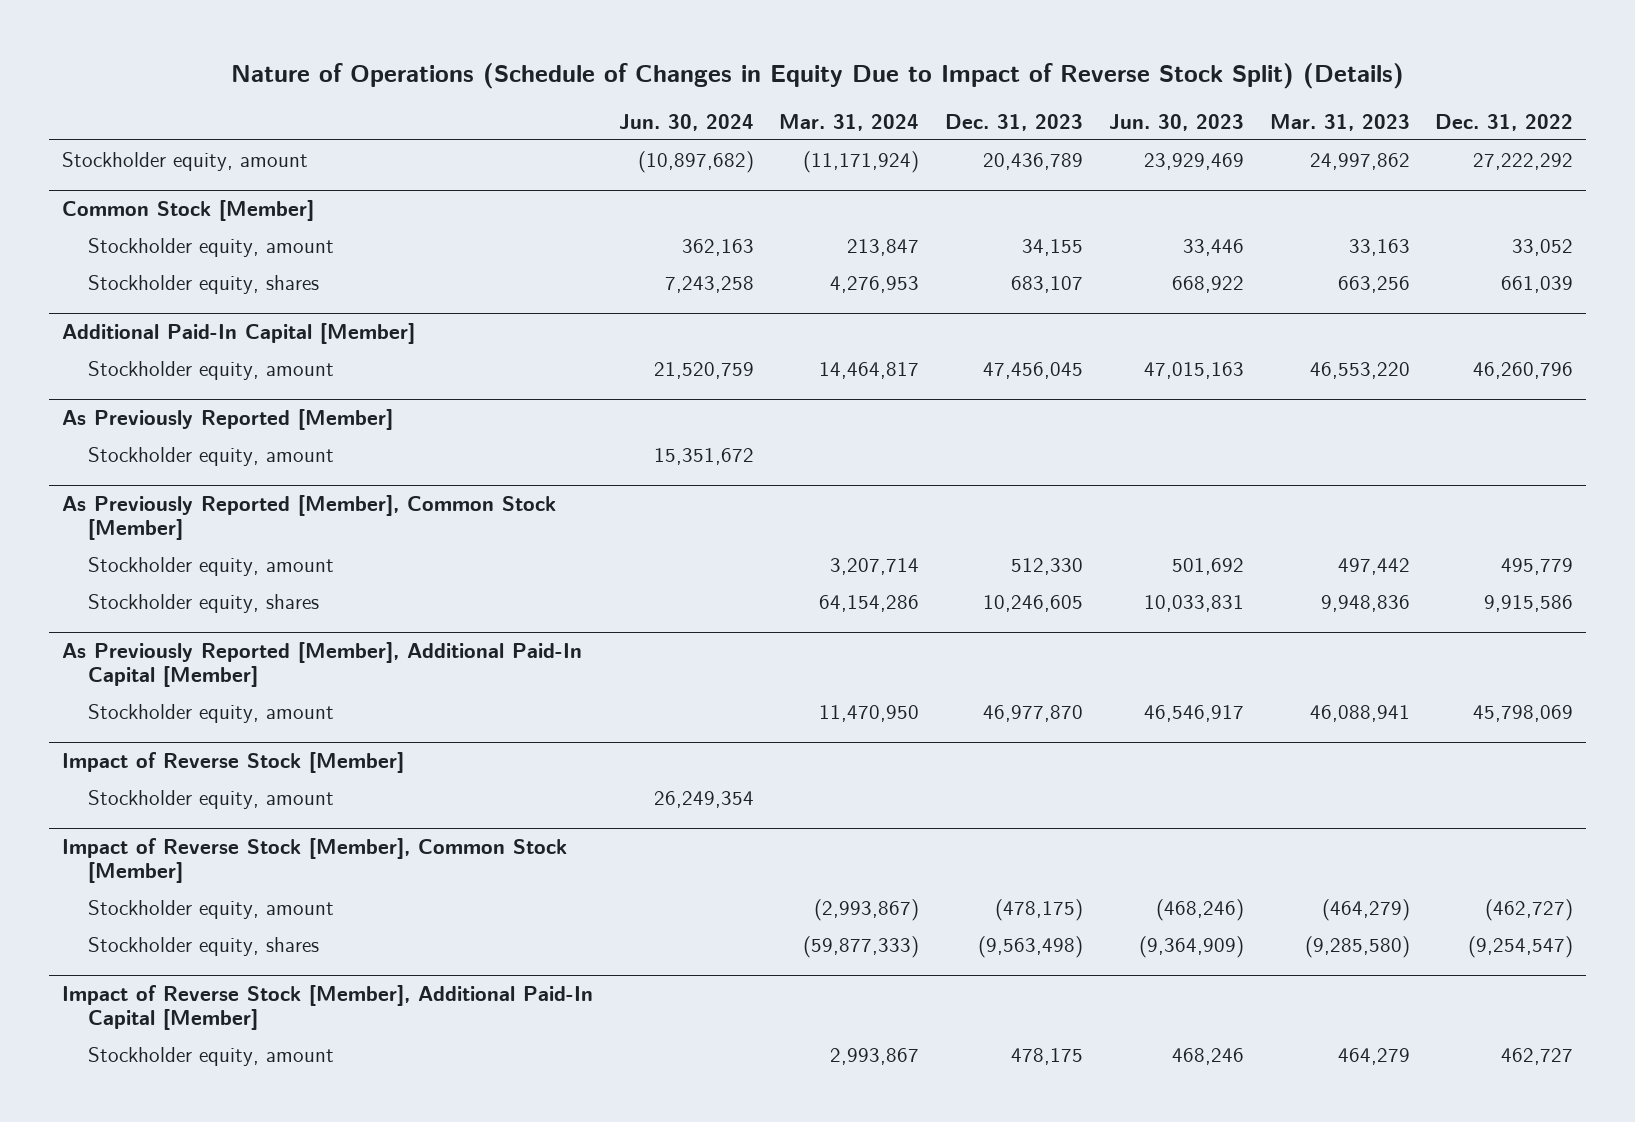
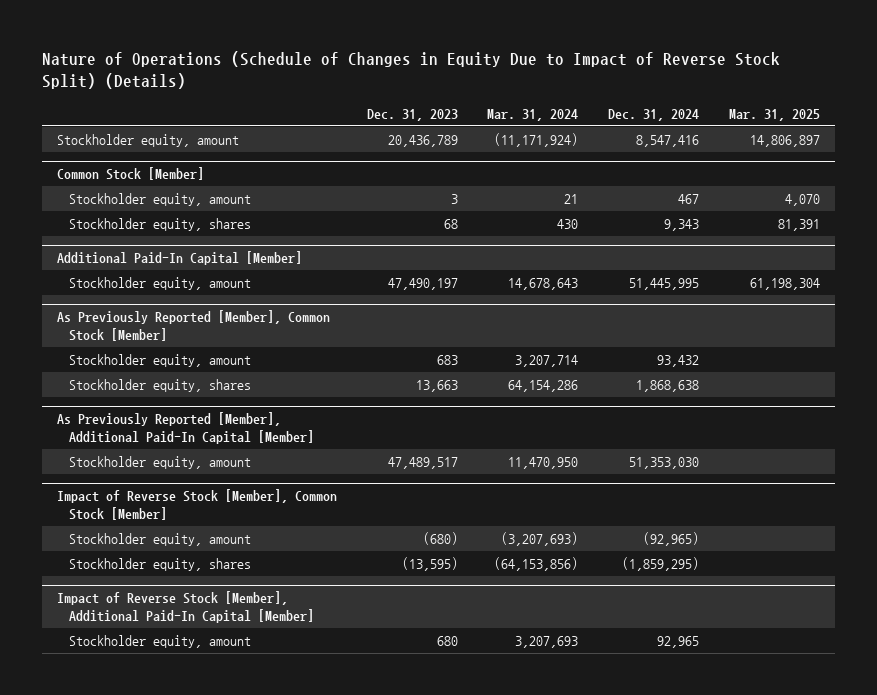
[618,113,754,131] Jun. 30, 2024 -> none
[1108,113,1244,131] Jun. 30, 2023 -> none
[1269,113,1410,131] Mar. 31, 2023 -> none
[1435,113,1574,131] Dec. 31, 2022 -> none
none -> [608,108,700,121] Dec. 31, 2024
none -> [728,108,820,121] Mar. 31, 2025
[847,238,920,256] 213,847 -> [564,194,579,205] 21
[1022,238,1084,256] 34,155 -> [450,194,458,205] 3
[830,275,920,293] 4,276,953 -> [557,219,579,230] 430
[1011,275,1084,293] 683,107 -> [443,219,458,230] 68
[61,408,393,430] As Previously Reported [Member] -> none
[88,446,335,466] Stockholder equity, amount -> none
[819,361,920,379] 14,464,817 -> [508,278,579,291] 14,678,643
[983,361,1084,379] 47,456,045 -> [387,278,458,291] 47,490,197
[1011,557,1084,575] 512,330 -> [436,355,458,366] 683
[983,594,1084,612] 10,246,605 -> [415,380,458,393] 13,663
[61,751,404,773] Impact of Reverse Stock [Member] -> none
[88,789,335,809] Stockholder equity, amount -> none
[983,704,1084,722] 46,977,870 -> [387,457,458,470] 47,489,517
[814,898,920,921] (2,993,867) -> [501,532,579,547] (3,207,693)
[995,898,1084,921] (478,175) -> [422,532,458,546] (680)
[803,935,920,958] (59,877,333) -> [494,557,579,572] (64,153,856)
[978,935,1084,958] (9,563,498) -> [401,557,458,572] (13,595)
[830,1047,920,1065] 2,993,867 -> [515,636,579,649] 3,207,693
[1011,1047,1084,1065] 478,175 -> [436,636,458,647] 680

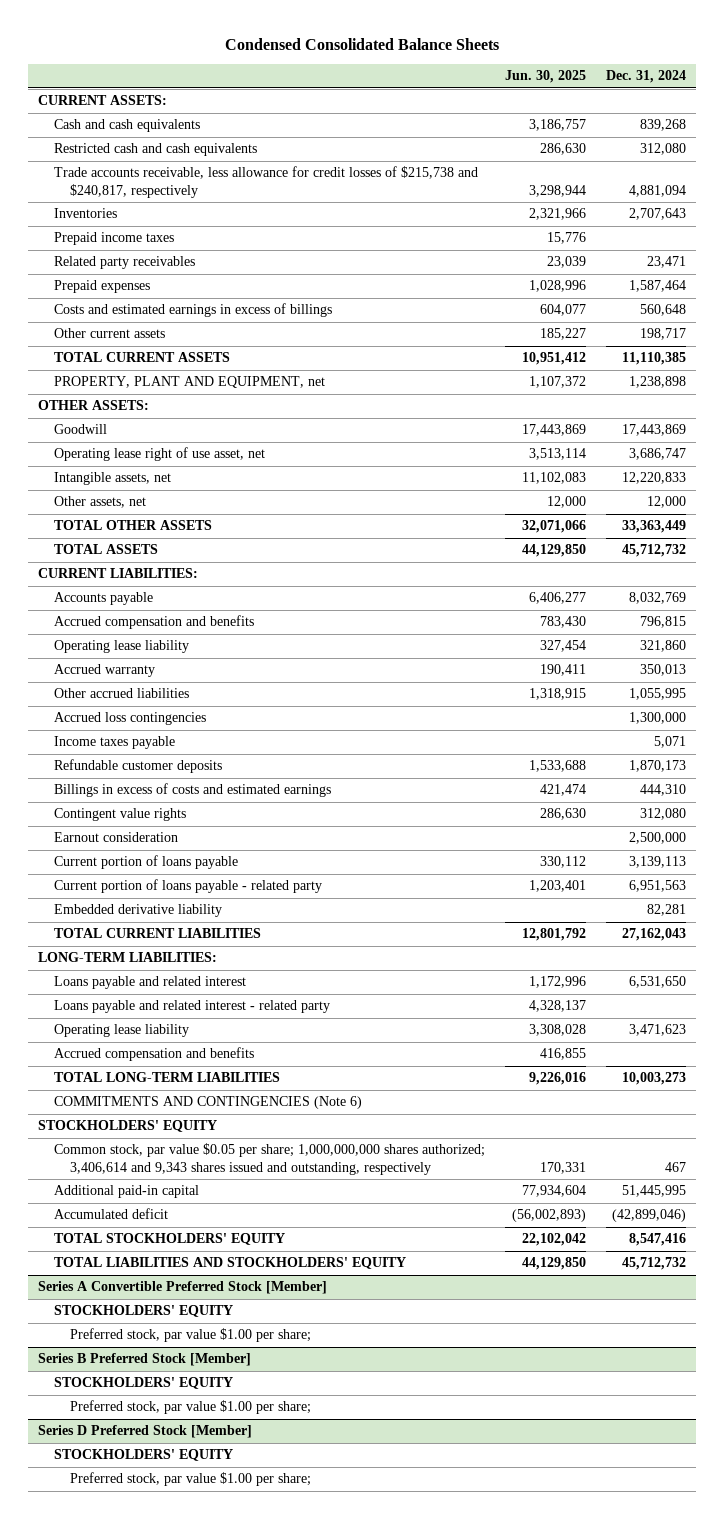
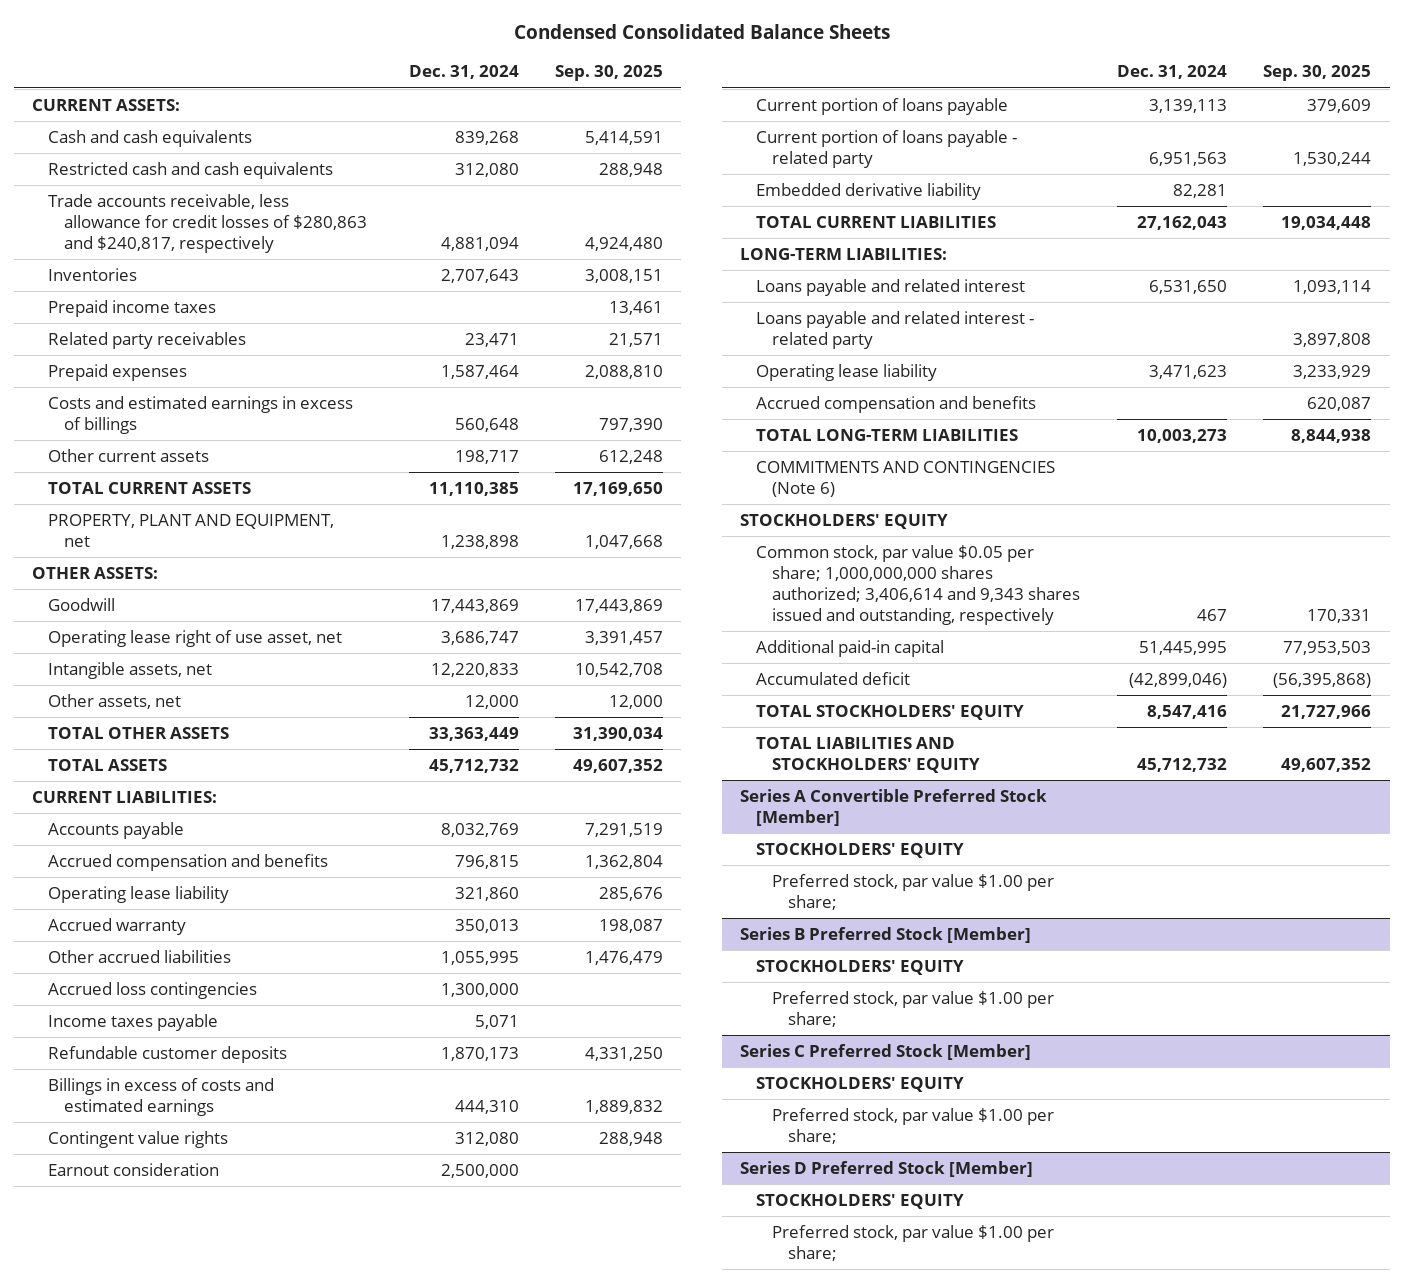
[505,70,587,84] Jun. 30, 2025 -> none
none -> [555,65,664,82] Sep. 30, 2025
[54,166,479,199] Trade accounts receivable, less allowance for credit losses of $215,738 and $240,817, respectively -> [48,193,368,253] Trade accounts receivable, less allowance for credit losses of $280,863 and $240,817, respectively
none -> [740,1043,1032,1060] Series C Preferred Stock [Member]
none -> [756,1076,965,1092] STOCKHOLDERS' EQUITY
none -> [772,1107,1055,1144] Preferred stock, par value $1.00 per share;

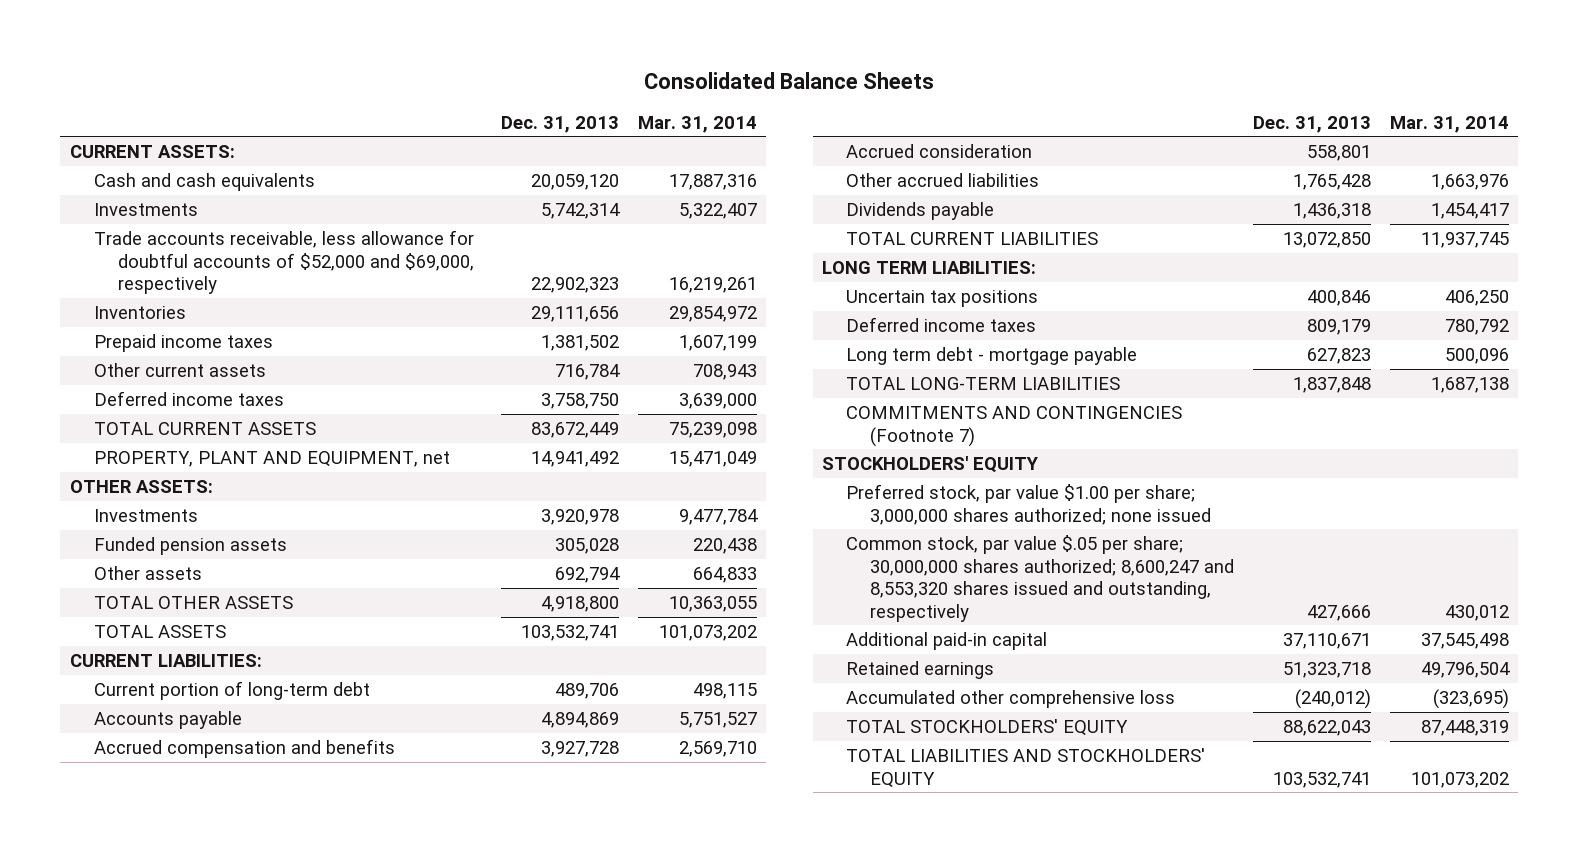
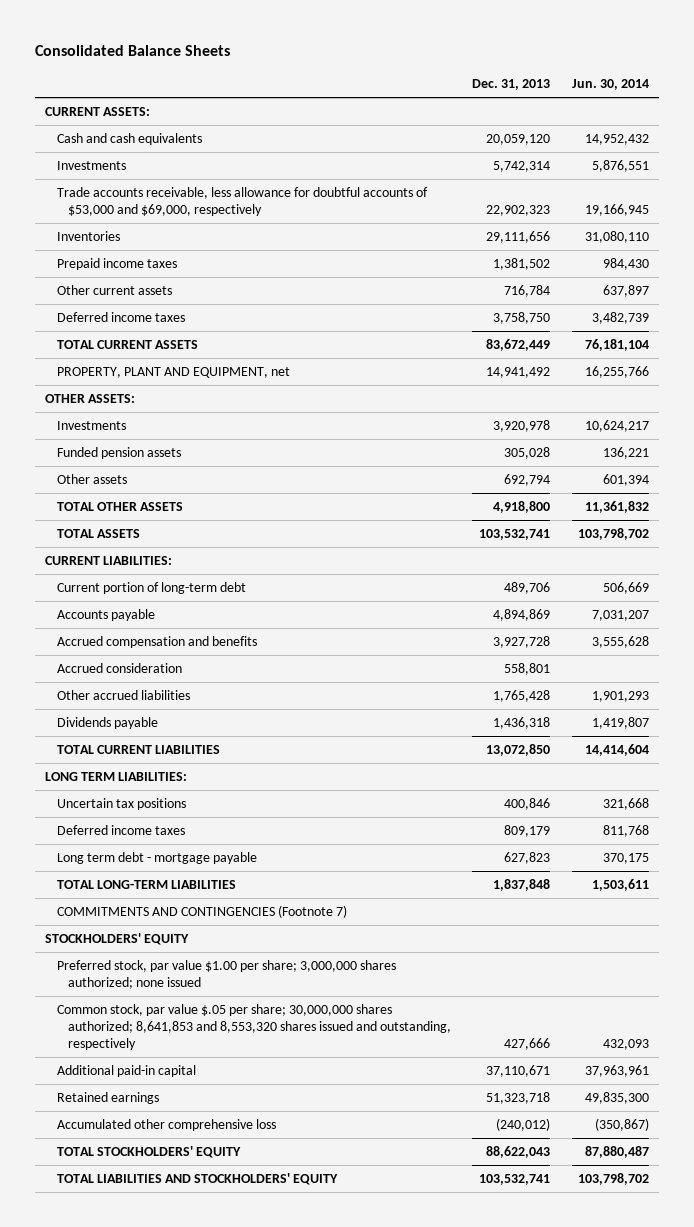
[637,115,757,133] Mar. 31, 2014 -> none
none -> [571,78,649,90] Jun. 30, 2014
[93,229,474,295] Trade accounts receivable, less allowance for doubtful accounts of $52,000 and $69,000, respectively -> [56,187,428,216] Trade accounts receivable, less allowance for doubtful accounts of $53,000 and $69,000, respectively
[846,534,1235,622] Common stock, par value $.05 per share; 30,000,000 shares authorized; 8,600,247 and 8,553,320 shares issued and outstanding, respectively -> [56,1004,452,1050] Common stock, par value $.05 per share; 30,000,000 shares authorized; 8,641,853 and 8,553,320 shares issued and outstanding, respectively

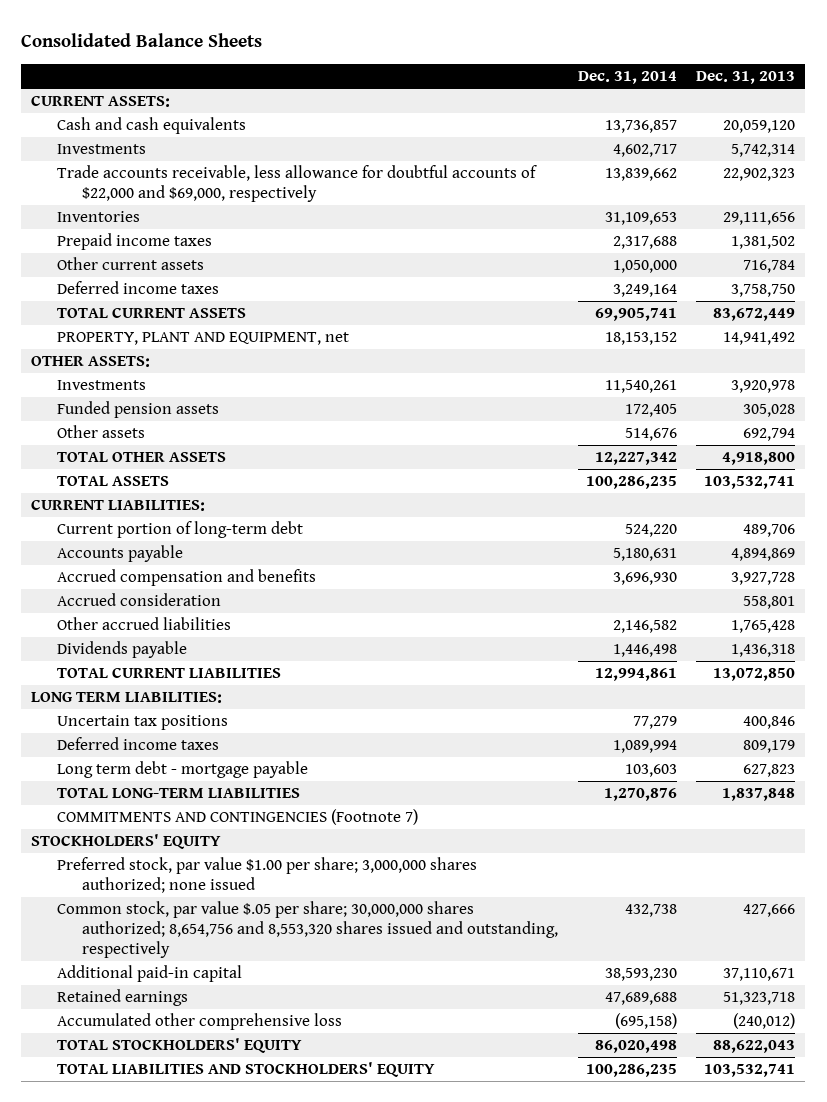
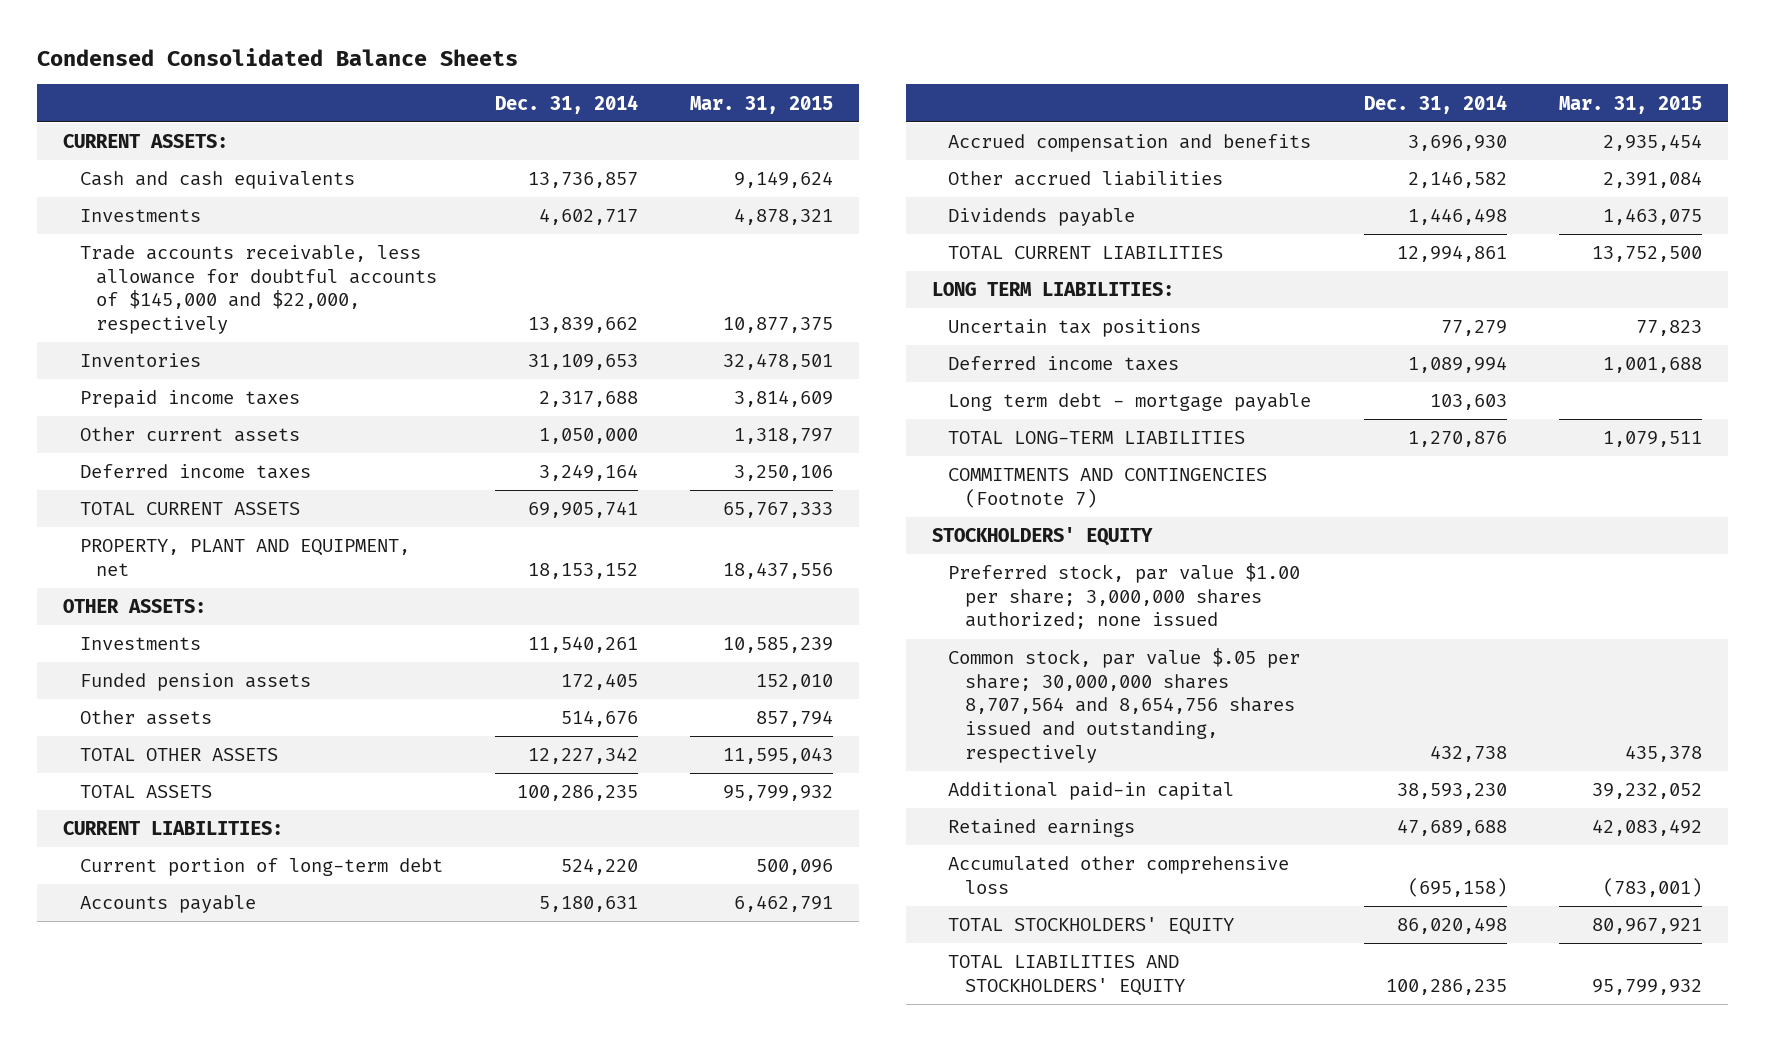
[21,33,263,48] Consolidated Balance Sheets -> [37,47,519,66] Condensed Consolidated Balance Sheets
[696,71,796,85] Dec. 31, 2013 -> none
none -> [690,95,834,114] Mar. 31, 2015
[56,165,537,203] Trade accounts receivable, less allowance for doubtful accounts of $22,000 and $69,000, respectively -> [79,245,438,334] Trade accounts receivable, less allowance for doubtful accounts of $145,000 and $22,000, respectively
[56,593,221,607] Accrued consideration -> none
[56,901,558,959] Common stock, par value $.05 per share; 30,000,000 shares authorized; 8,654,756 and 8,553,320 shares issued and outstanding, respectively -> [948,648,1301,763] Common stock, par value $.05 per share; 30,000,000 shares 8,707,564 and 8,654,756 shares issued and outstanding, respectively

